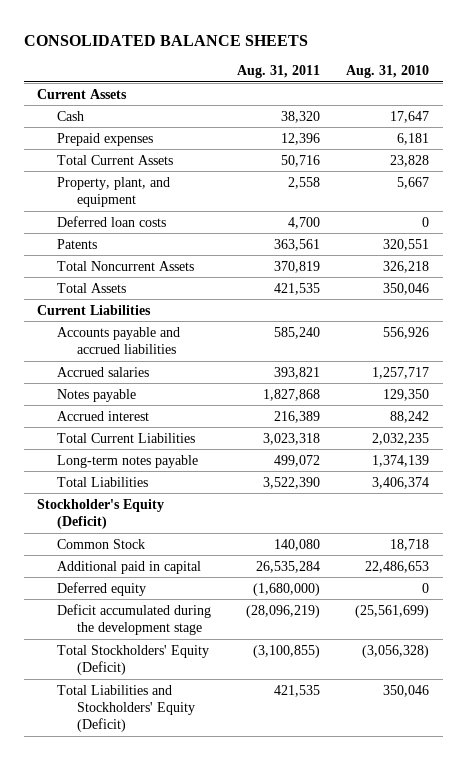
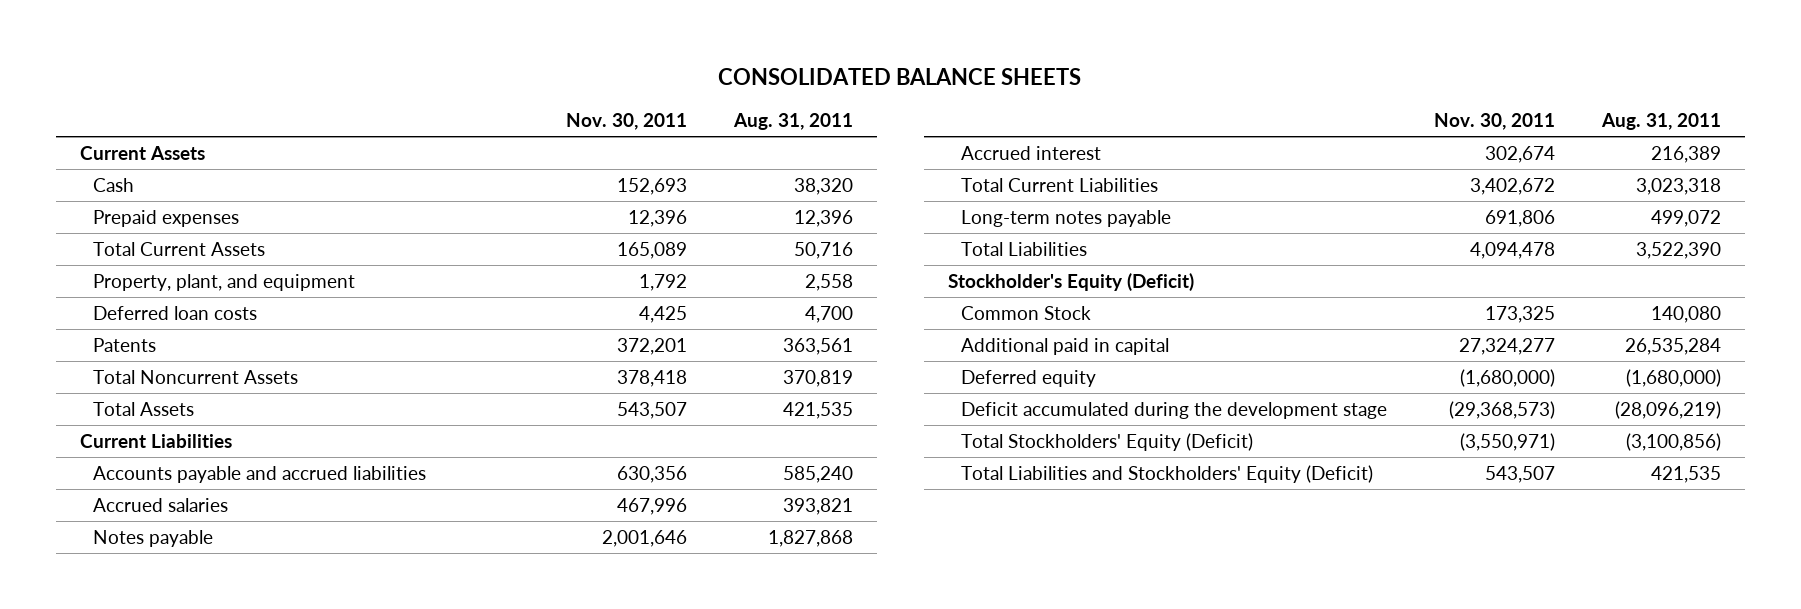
[346,65,430,79] Aug. 31, 2010 -> none
none -> [566,113,688,131] Nov. 30, 2011
[253,644,321,658] (3,100,855) -> [1626,432,1722,451] (3,100,856)

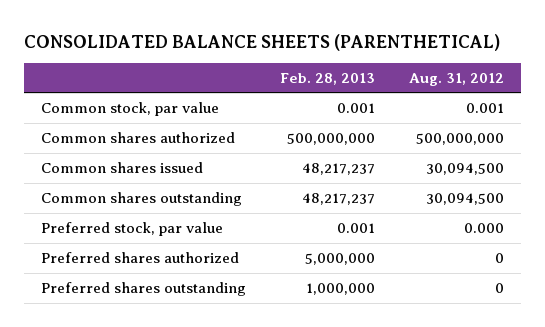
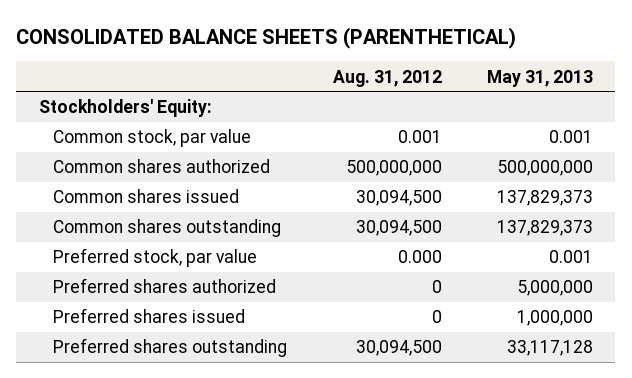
[279,72,375,85] Feb. 28, 2013 -> none
none -> [486,69,593,87] May 31, 2013
none -> [38,99,212,118] Stockholders' Equity:
none -> [53,308,246,324] Preferred shares issued
[494,283,504,294] 0 -> [355,340,442,357] 30,094,500

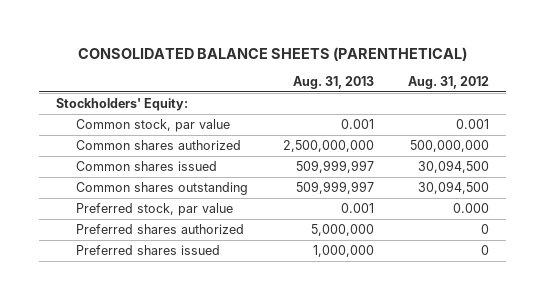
[486,69,593,87] May 31, 2013 -> none
none -> [292,76,374,90] Aug. 31, 2013
[53,338,288,358] Preferred shares outstanding -> none

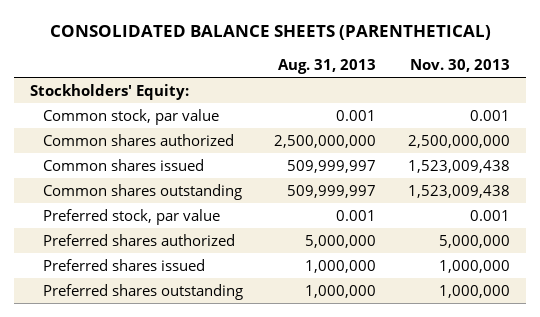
[408,76,490,90] Aug. 31, 2012 -> none
none -> [410,58,511,72] Nov. 30, 2013
none -> [42,283,243,300] Preferred shares outstanding

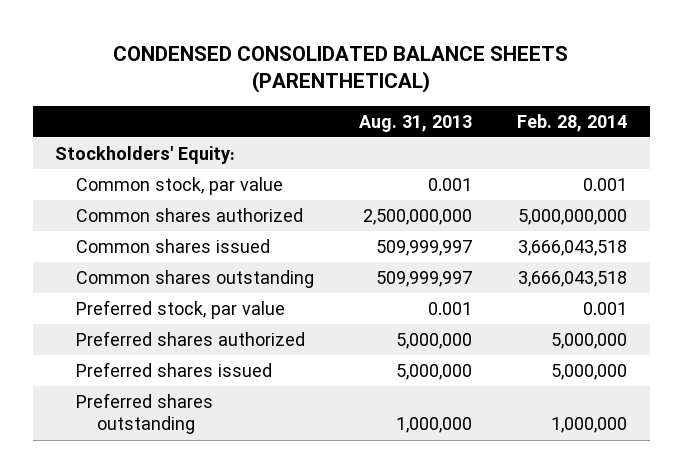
[50,25,492,41] CONSOLIDATED BALANCE SHEETS (PARENTHETICAL) -> [113,45,569,94] CONDENSED CONSOLIDATED BALANCE SHEETS (PARENTHETICAL)
[410,58,511,72] Nov. 30, 2013 -> none
none -> [517,113,628,132] Feb. 28, 2014
[305,259,377,273] 1,000,000 -> [396,363,473,380] 5,000,000

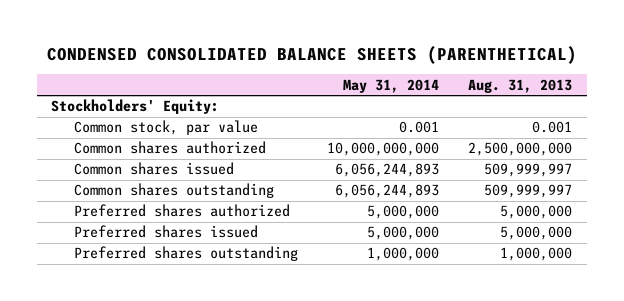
[517,113,628,132] Feb. 28, 2014 -> none
none -> [343,78,440,93] May 31, 2014
[76,299,286,319] Preferred stock, par value -> none

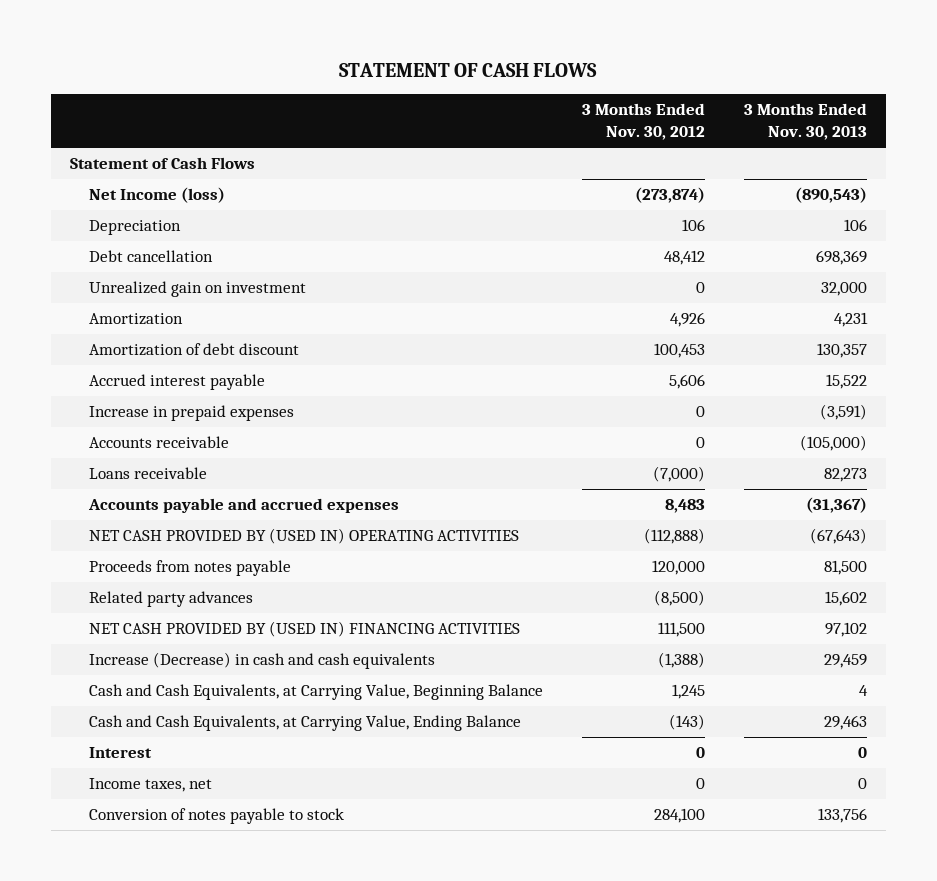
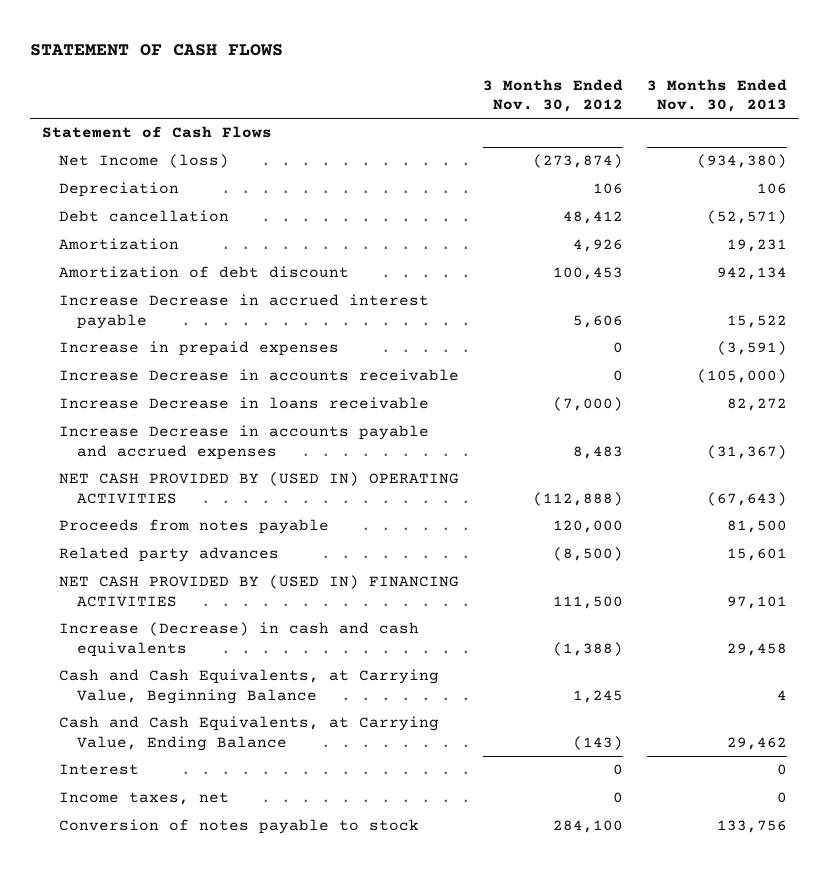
[794,187,867,204] (890,543) -> [696,154,787,169] (934,380)
[89,281,307,298] Unrealized gain on investment -> none
[815,250,867,266] 698,369 -> [706,210,787,225] (52,571)
[833,312,868,328] 4,231 -> [726,239,787,253] 19,231
[816,343,867,359] 130,357 -> [716,267,787,281] 942,134
[89,374,266,391] Accrued interest payable -> [59,294,430,329] Increase Decrease in accrued interest payable
[89,467,208,480] Loans receivable -> none
[89,436,230,449] Accounts receivable -> [59,369,460,382] Increase Decrease in accounts receivable
none -> [59,397,430,410] Increase Decrease in loans receivable
[88,498,400,514] Accounts payable and accrued expenses -> [59,425,430,460] Increase Decrease in accounts payable and accrued expenses
[824,591,867,607] 15,602 -> [726,548,787,562] 15,601
[824,622,867,638] 97,102 -> [726,595,787,609] 97,101
[823,654,867,669] 29,459 -> [726,642,787,656] 29,458
[823,715,867,731] 29,463 -> [726,736,787,750] 29,462

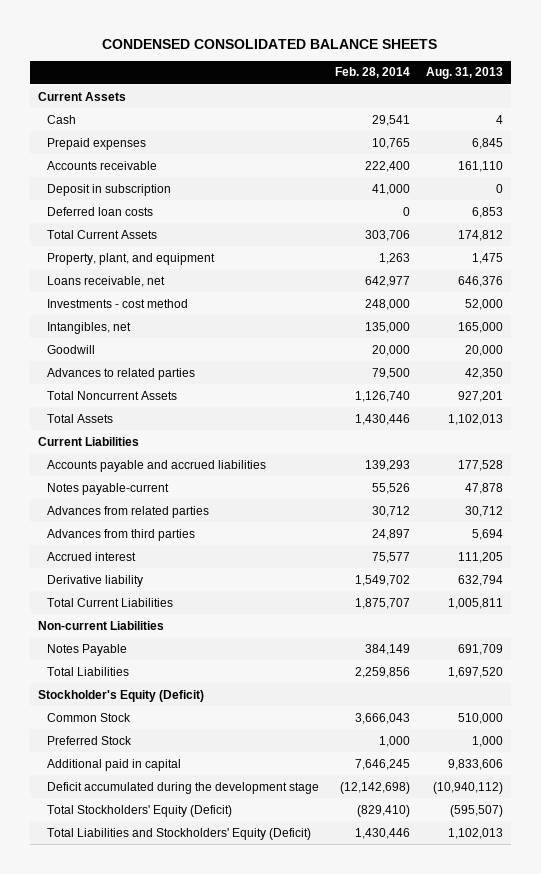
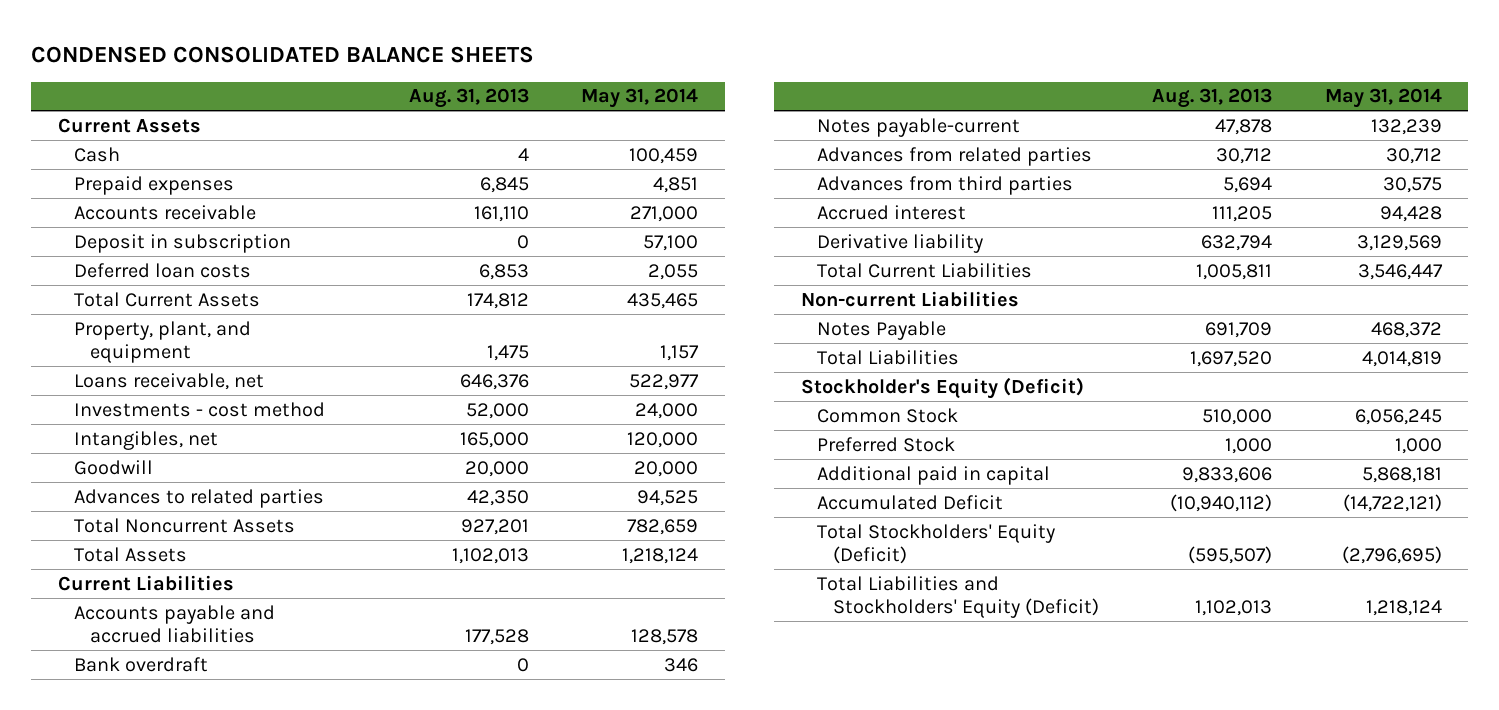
[334,67,410,79] Feb. 28, 2014 -> none
none -> [581,88,699,109] May 31, 2014
none -> [73,656,208,672] Bank overdraft
[46,781,319,794] Deficit accumulated during the development stage -> [816,494,1003,510] Accumulated Deficit

